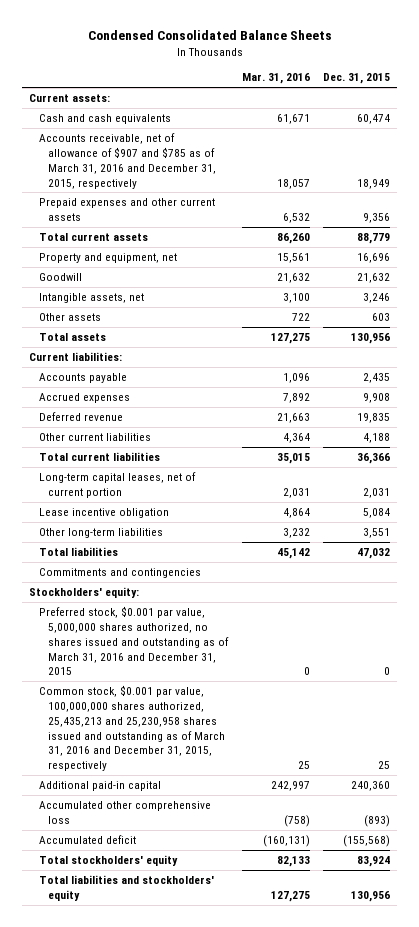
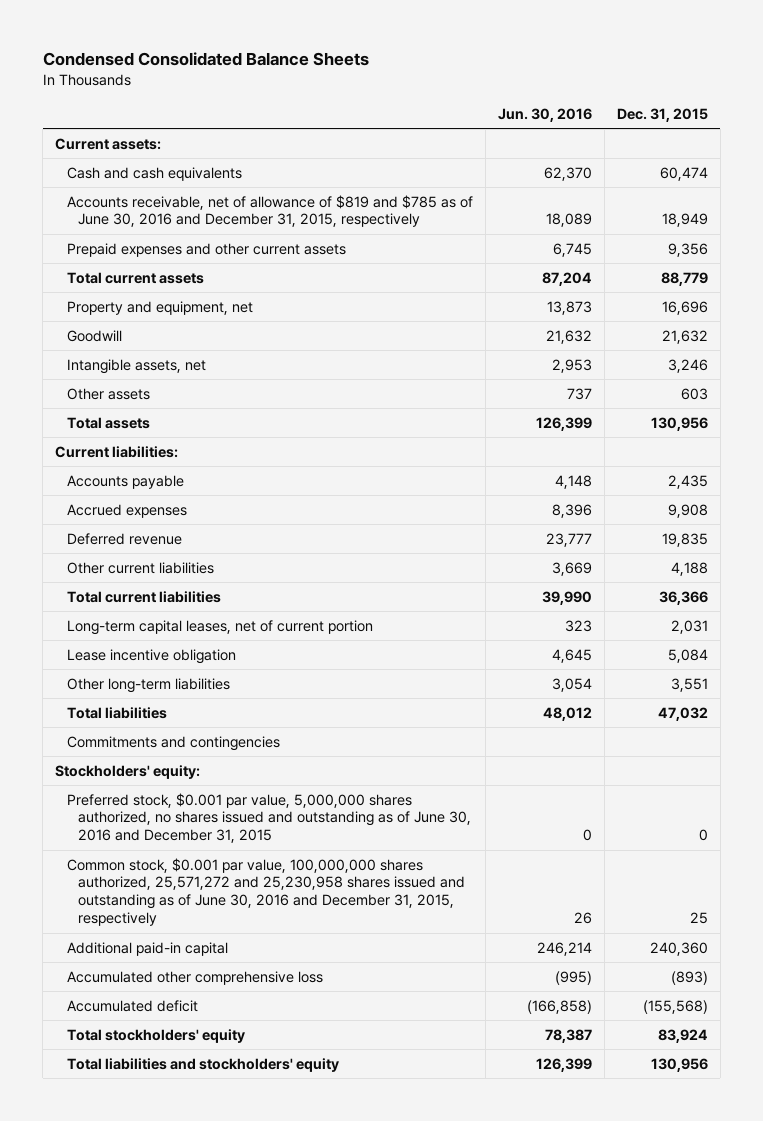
[241,73,310,85] Mar. 31, 2016 -> none
none -> [497,108,592,123] Jun. 30, 2016
[38,133,217,189] Accounts receivable, net of allowance of $907 and $785 as of March 31, 2016 and December 31, 2015, respectively -> [66,194,473,228] Accounts receivable, net of allowance of $819 and $785 as of June 30, 2016 and December 31, 2015, respectively
[38,606,230,676] Preferred stock, $0.001 par value, 5,000,000 shares authorized, no shares issued and outstanding as of March 31, 2016 and December 31, 2015 -> [66,792,472,844] Preferred stock, $0.001 par value, 5,000,000 shares authorized, no shares issued and outstanding as of June 30, 2016 and December 31, 2015
[38,685,226,772] Common stock, $0.001 par value, 100,000,000 shares authorized, 25,435,213 and 25,230,958 shares issued and outstanding as of March 31, 2016 and December 31, 2015, respectively -> [66,857,466,927] Common stock, $0.001 par value, 100,000,000 shares authorized, 25,571,272 and 25,230,958 shares issued and outstanding as of June 30, 2016 and December 31, 2015, respectively

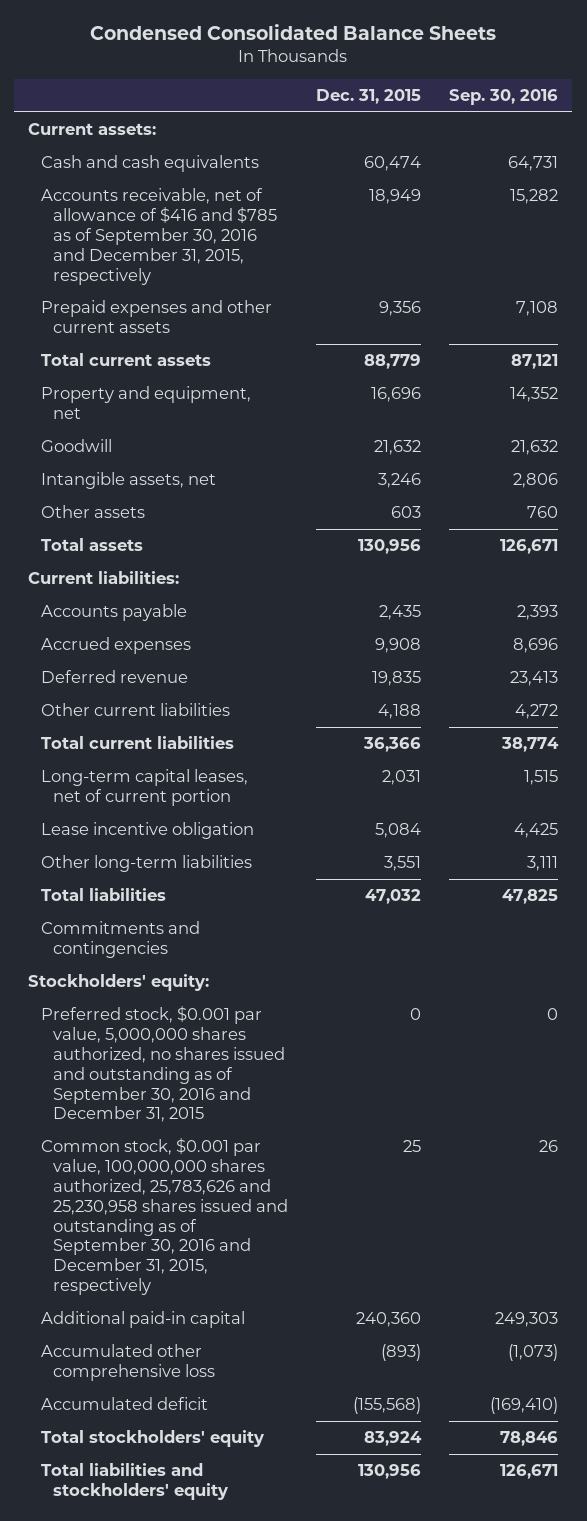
[497,108,592,123] Jun. 30, 2016 -> none
none -> [449,89,559,106] Sep. 30, 2016
[66,194,473,228] Accounts receivable, net of allowance of $819 and $785 as of June 30, 2016 and December 31, 2015, respectively -> [40,188,278,285] Accounts receivable, net of allowance of $416 and $785 as of September 30, 2016 and December 31, 2015, respectively
[66,792,472,844] Preferred stock, $0.001 par value, 5,000,000 shares authorized, no shares issued and outstanding as of June 30, 2016 and December 31, 2015 -> [40,1006,286,1123] Preferred stock, $0.001 par value, 5,000,000 shares authorized, no shares issued and outstanding as of September 30, 2016 and December 31, 2015
[66,857,466,927] Common stock, $0.001 par value, 100,000,000 shares authorized, 25,571,272 and 25,230,958 shares issued and outstanding as of June 30, 2016 and December 31, 2015, respectively -> [40,1138,289,1296] Common stock, $0.001 par value, 100,000,000 shares authorized, 25,783,626 and 25,230,958 shares issued and outstanding as of September 30, 2016 and December 31, 2015, respectively

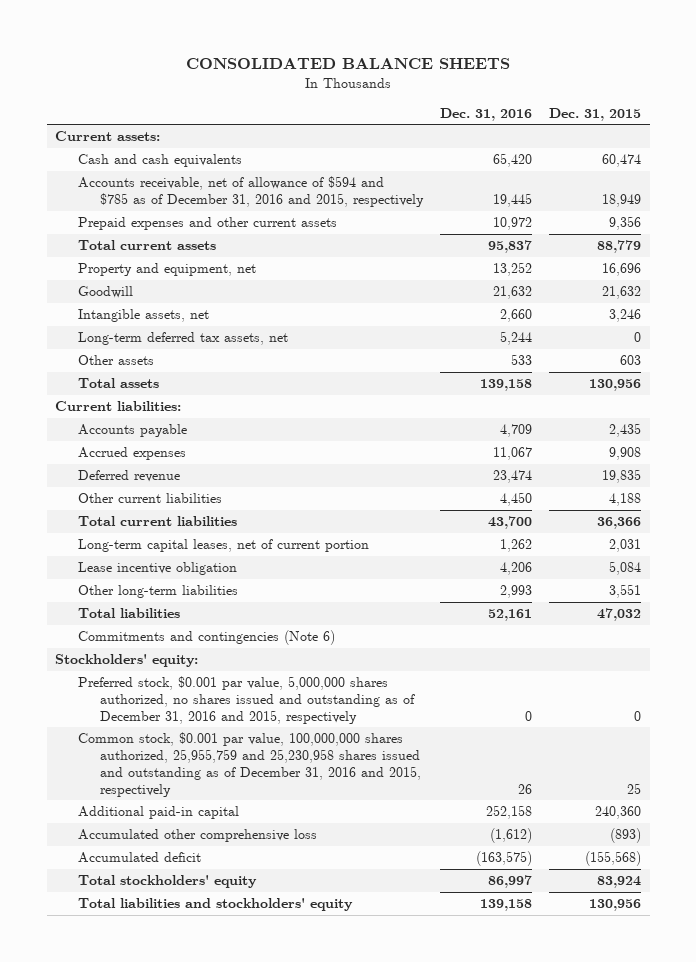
[90,24,497,41] Condensed Consolidated Balance Sheets -> [186,57,511,69] CONSOLIDATED BALANCE SHEETS
[449,89,559,106] Sep. 30, 2016 -> none
none -> [440,107,533,121] Dec. 31, 2016
[40,188,278,285] Accounts receivable, net of allowance of $416 and $785 as of September 30, 2016 and December 31, 2015, respectively -> [77,176,424,208] Accounts receivable, net of allowance of $594 and $785 as of December 31, 2016 and 2015, respectively
none -> [77,332,288,346] Long-term deferred tax assets, net
[40,921,200,959] Commitments and contingencies -> [77,630,335,646] Commitments and contingencies (Note 6)
[40,1006,286,1123] Preferred stock, $0.001 par value, 5,000,000 shares authorized, no shares issued and outstanding as of September 30, 2016 and December 31, 2015 -> [77,676,415,724] Preferred stock, $0.001 par value, 5,000,000 shares authorized, no shares issued and outstanding as of December 31, 2016 and 2015, respectively
[40,1138,289,1296] Common stock, $0.001 par value, 100,000,000 shares authorized, 25,783,626 and 25,230,958 shares issued and outstanding as of September 30, 2016 and December 31, 2015, respectively -> [77,732,421,797] Common stock, $0.001 par value, 100,000,000 shares authorized, 25,955,759 and 25,230,958 shares issued and outstanding as of December 31, 2016 and 2015, respectively

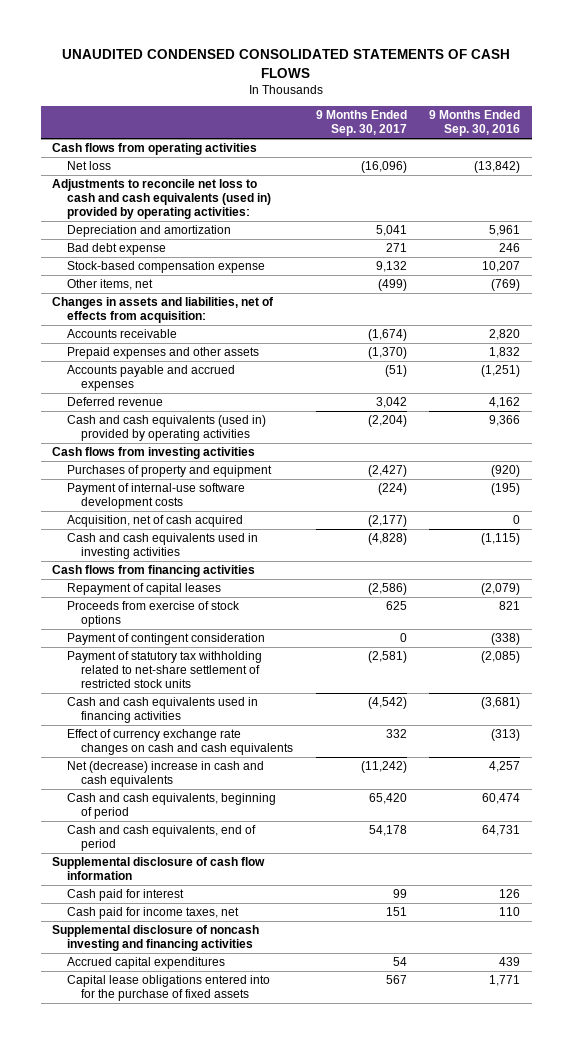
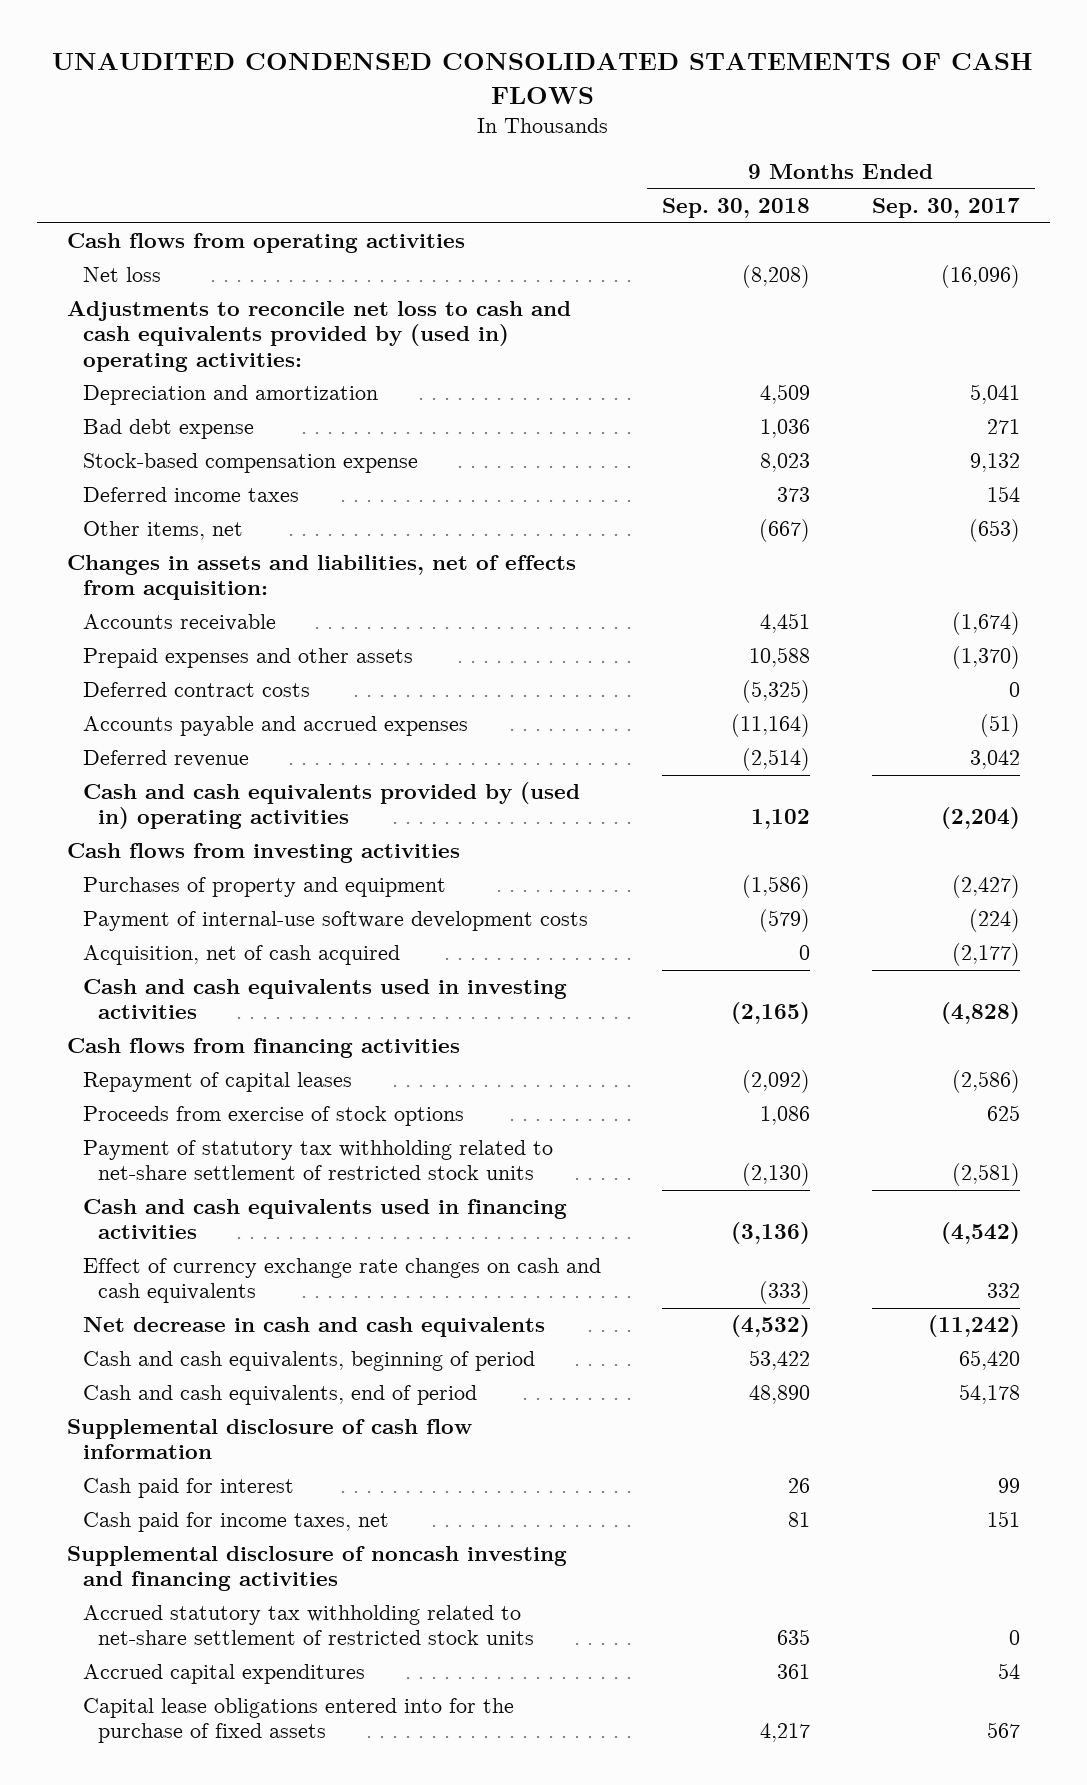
[429,110,521,137] 9 Months Ended Sep. 30, 2016 -> none
none -> [662,198,811,219] Sep. 30, 2018
[52,179,271,220] Adjustments to reconcile net loss to cash and cash equivalents (used in) provided by operating activities: -> [67,301,572,372] Adjustments to reconcile net loss to cash and cash equivalents provided by (used in) operating activities:
none -> [82,487,299,503] Deferred income taxes
[377,279,407,292] (499) -> [968,519,1020,543] (653)
none -> [82,682,310,698] Deferred contract costs
[66,415,266,442] Cash and cash equivalents (used in) provided by operating activities -> [82,782,580,830] Cash and cash equivalents provided by (used in) operating activities
[66,633,265,646] Payment of contingent consideration -> none
[66,761,264,788] Net (decrease) increase in cash and cash equivalents -> [82,1317,545,1338] Net decrease in cash and cash equivalents
none -> [82,1605,535,1646] Accrued statutory tax withholding related to net-share settlement of restricted stock units

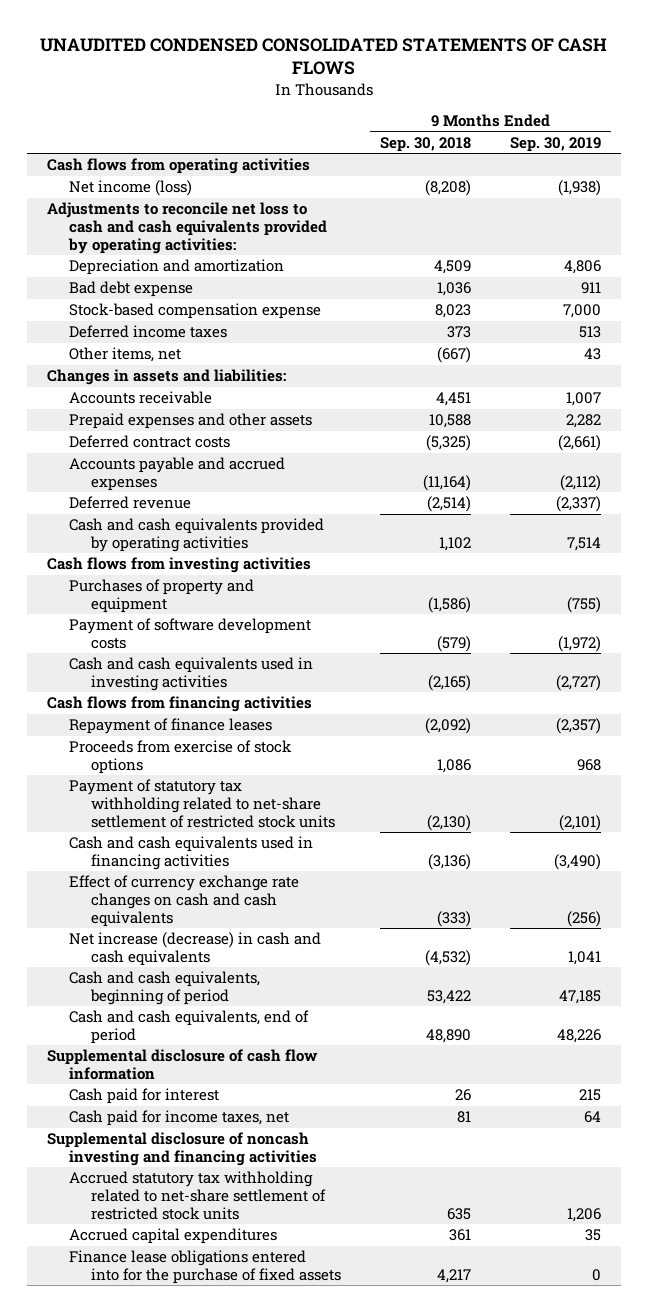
[871,198,1020,219] Sep. 30, 2017 -> none
none -> [510,136,602,152] Sep. 30, 2019
[82,267,161,283] Net loss -> [68,180,192,197] Net income (loss)
[67,301,572,372] Adjustments to reconcile net loss to cash and cash equivalents provided by (used in) operating activities: -> [47,202,327,254] Adjustments to reconcile net loss to cash and cash equivalents provided by operating activities:
[67,555,577,601] Changes in assets and liabilities, net of effects from acquisition: -> [47,369,287,386] Changes in assets and liabilities:
[82,782,580,830] Cash and cash equivalents provided by (used in) operating activities -> [68,518,324,552] Cash and cash equivalents provided by operating activities
[82,945,400,966] Acquisition, net of cash acquired -> none
[82,911,588,932] Payment of internal-use software development costs -> [68,618,311,649] Payment of software development costs
[82,1072,352,1093] Repayment of capital leases -> [68,718,272,735] Repayment of finance leases
[82,1317,545,1338] Net decrease in cash and cash equivalents -> [68,932,321,966] Net increase (decrease) in cash and cash equivalents
[82,1698,514,1744] Capital lease obligations entered into for the purchase of fixed assets -> [68,1250,341,1284] Finance lease obligations entered into for the purchase of fixed assets

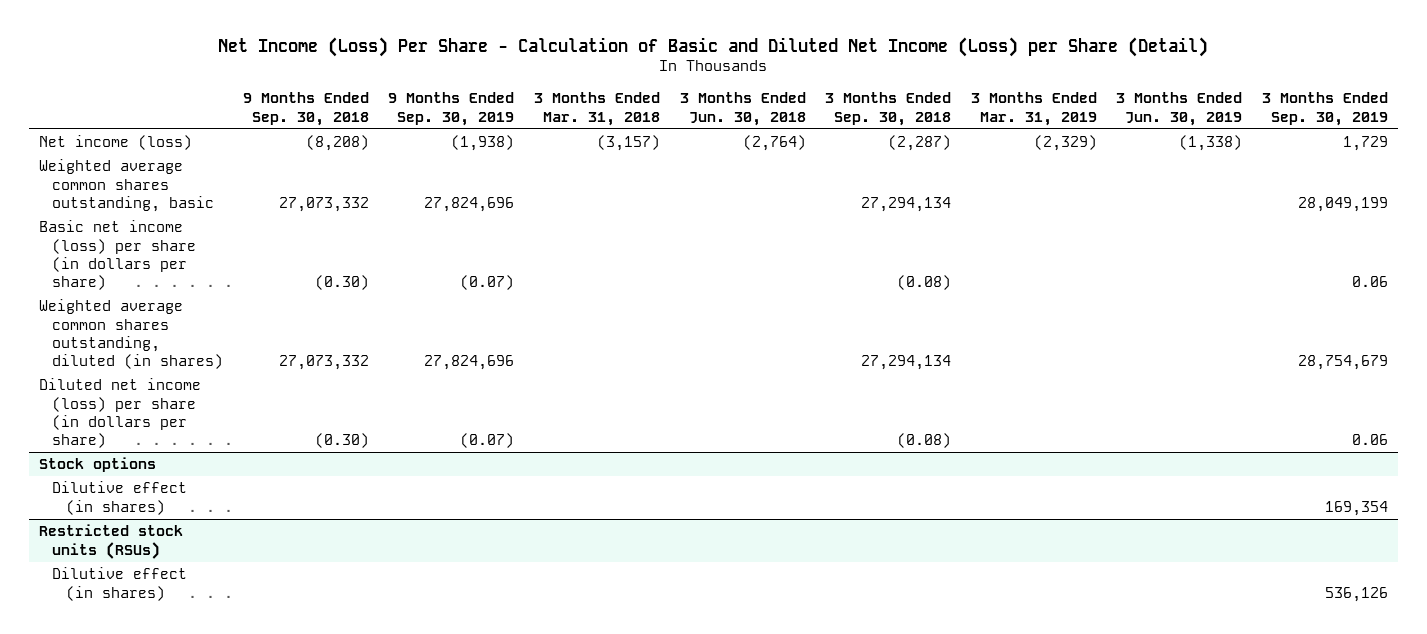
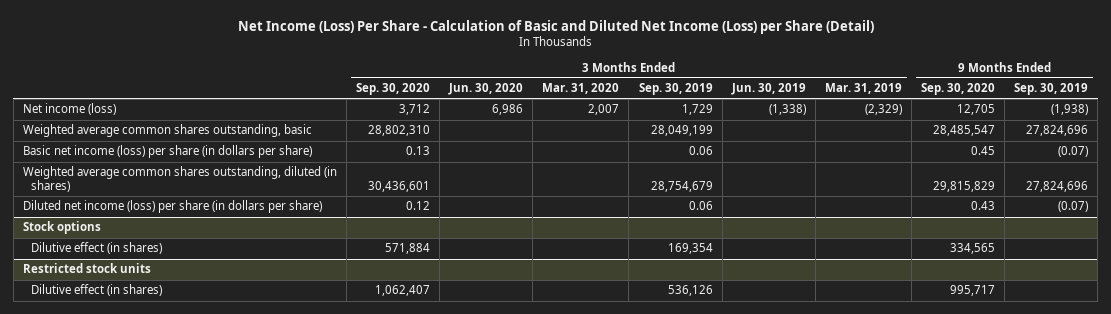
[242,92,369,126] 9 Months Ended Sep. 30, 2018 -> none
[533,92,660,126] 3 Months Ended Mar. 31, 2018 -> none
[679,92,806,126] 3 Months Ended Jun. 30, 2018 -> none
[825,92,952,126] 3 Months Ended Sep. 30, 2018 -> none
none -> [355,83,430,96] Sep. 30, 2020
none -> [448,83,524,96] Jun. 30, 2020
none -> [542,83,620,95] Mar. 31, 2020
none -> [921,83,996,96] Sep. 30, 2020
[38,524,183,559] Restricted stock units (RSUs) -> [22,263,151,274] Restricted stock units

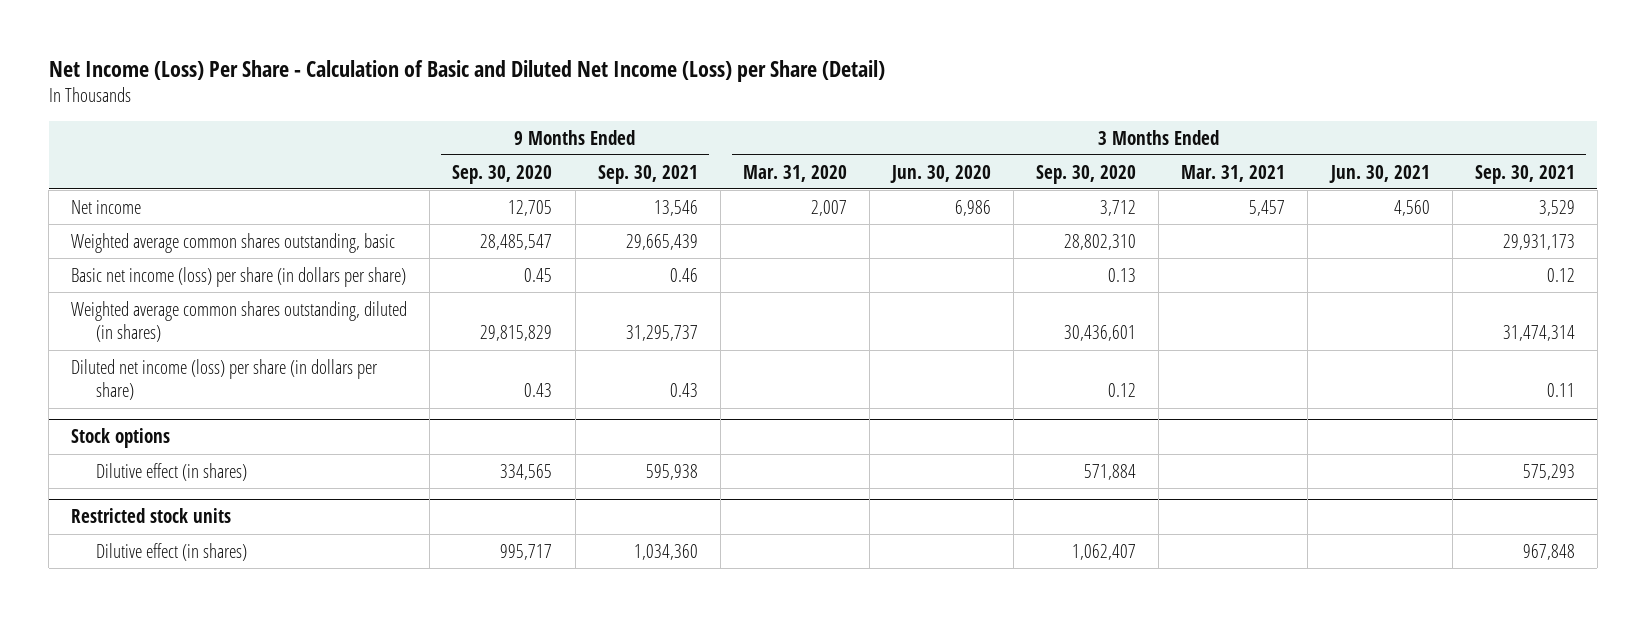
[638,83,713,96] Sep. 30, 2019 -> none
[730,83,806,96] Jun. 30, 2019 -> none
[824,83,902,95] Mar. 31, 2019 -> none
[1014,83,1089,96] Sep. 30, 2019 -> none
none -> [597,164,698,184] Sep. 30, 2021
none -> [1181,164,1286,182] Mar. 31, 2021
none -> [1328,164,1430,183] Jun. 30, 2021
none -> [1474,164,1575,184] Sep. 30, 2021
[22,103,116,116] Net income (loss) -> [71,199,142,214] Net income

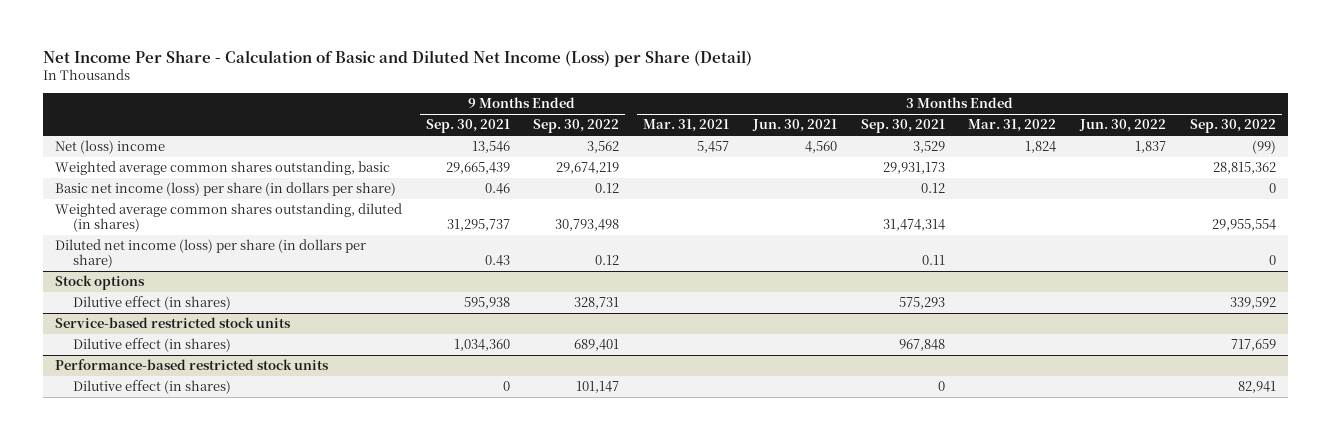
[48,60,885,83] Net Income (Loss) Per Share - Calculation of Basic and Diluted Net Income (Loss) per Share (Detail) -> [42,49,752,67] Net Income Per Share - Calculation of Basic and Diluted Net Income (Loss) per Share (Detail)
[452,164,553,184] Sep. 30, 2020 -> none
[742,164,847,182] Mar. 31, 2020 -> none
[890,164,992,183] Jun. 30, 2020 -> none
[1036,164,1137,184] Sep. 30, 2020 -> none
none -> [533,119,620,134] Sep. 30, 2022
none -> [968,119,1057,133] Mar. 31, 2022
none -> [1079,119,1167,133] Jun. 30, 2022
none -> [1189,119,1276,134] Sep. 30, 2022
[71,199,142,214] Net income -> [54,140,165,155] Net (loss) income
[71,508,232,524] Restricted stock units -> [54,317,291,329] Service-based restricted stock units
none -> [54,359,329,371] Performance-based restricted stock units
none -> [72,380,231,395] Dilutive effect (in shares)

